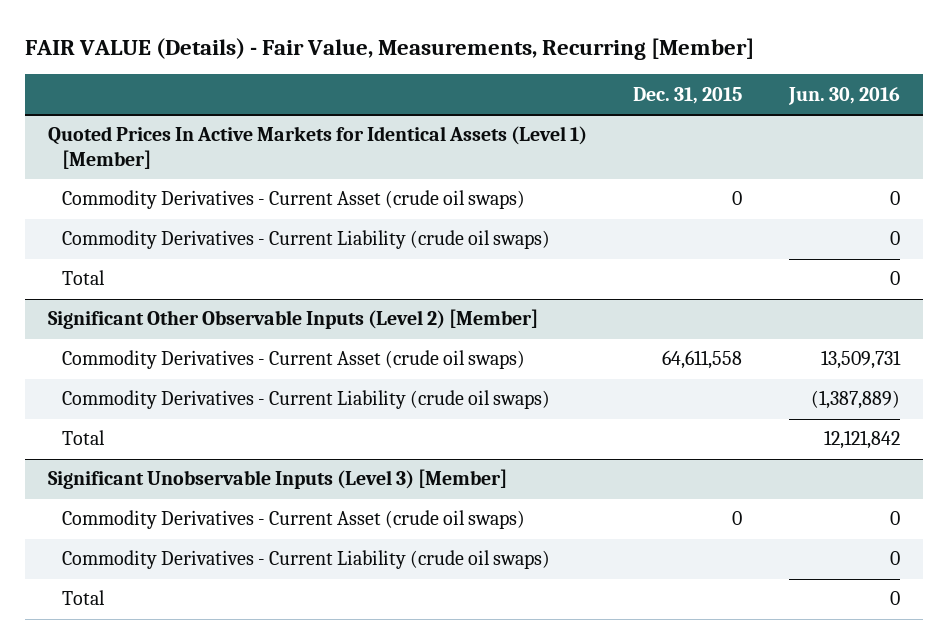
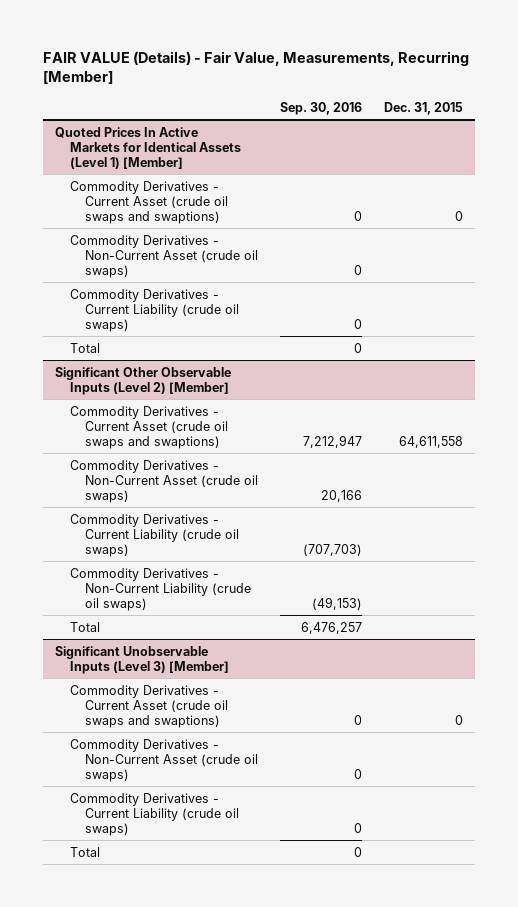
[787,86,900,105] Jun. 30, 2016 -> none
none -> [280,101,363,115] Sep. 30, 2016
[61,190,525,210] Commodity Derivatives - Current Asset (crude oil swaps) -> [69,180,228,224] Commodity Derivatives - Current Asset (crude oil swaps and swaptions)
none -> [69,234,258,278] Commodity Derivatives - Non-Current Asset (crude oil swaps)
[61,350,525,370] Commodity Derivatives - Current Asset (crude oil swaps) -> [69,405,228,449] Commodity Derivatives - Current Asset (crude oil swaps and swaptions)
none -> [69,459,258,503] Commodity Derivatives - Non-Current Asset (crude oil swaps)
none -> [69,567,251,611] Commodity Derivatives - Non-Current Liability (crude oil swaps)
[61,510,525,530] Commodity Derivatives - Current Asset (crude oil swaps) -> [69,684,228,728] Commodity Derivatives - Current Asset (crude oil swaps and swaptions)
none -> [69,738,258,782] Commodity Derivatives - Non-Current Asset (crude oil swaps)

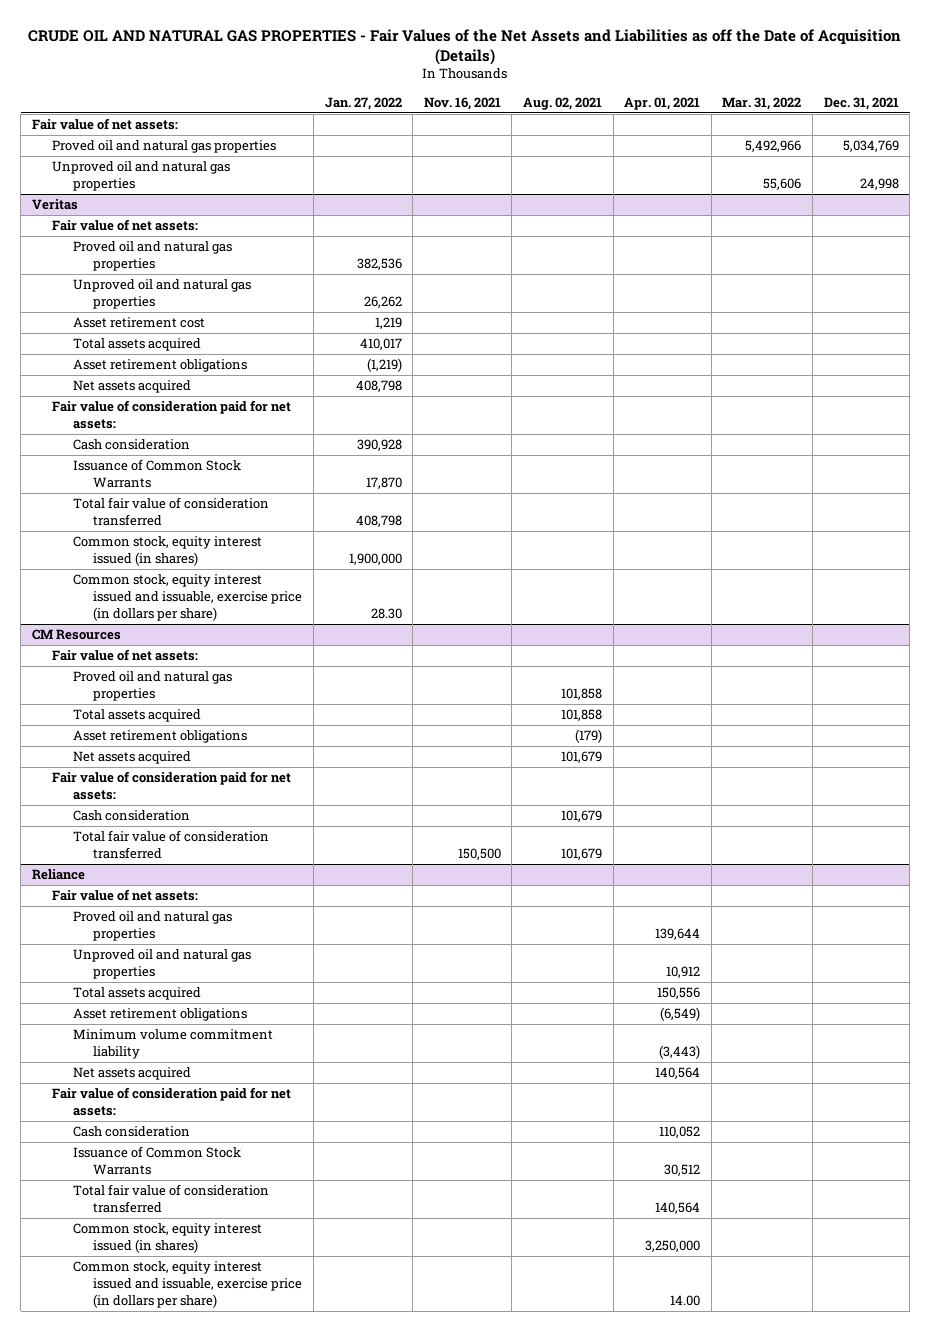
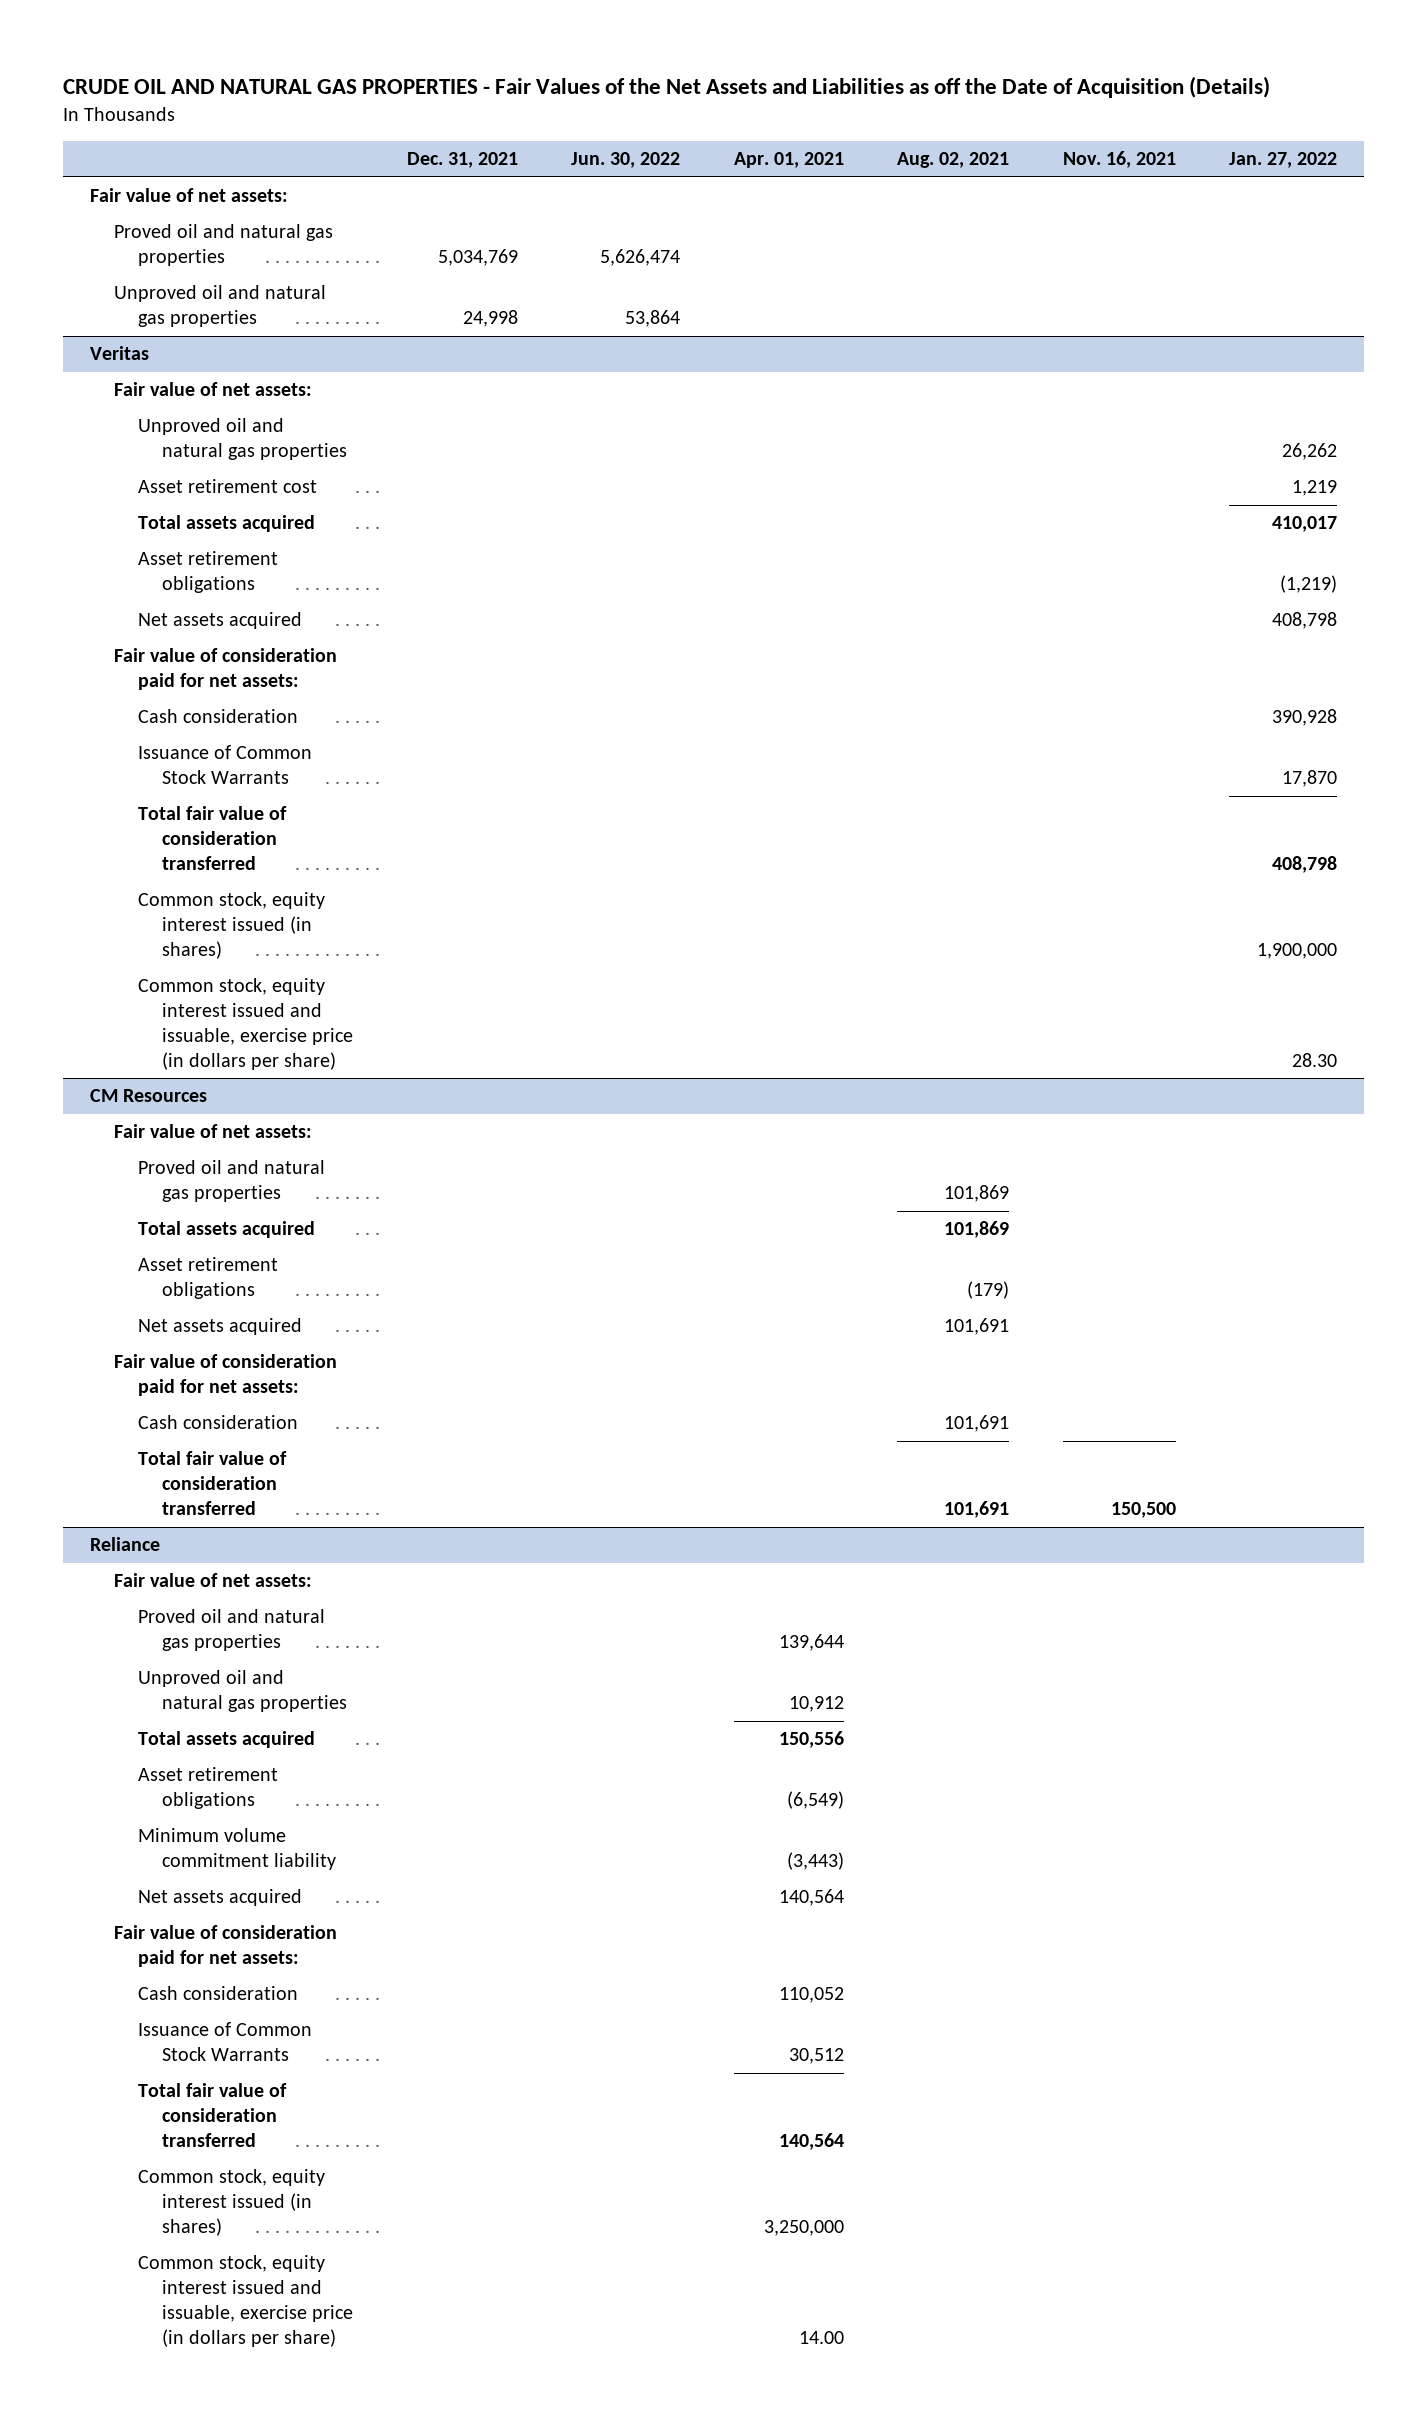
[722,96,802,110] Mar. 31, 2022 -> none
none -> [571,152,681,169] Jun. 30, 2022
[72,241,232,272] Proved oil and natural gas properties -> none
[560,688,602,701] 101,858 -> [944,1185,1010,1203] 101,869
[560,709,602,722] 101,858 -> [944,1221,1010,1239] 101,869
[560,751,602,764] 101,679 -> [944,1318,1010,1336] 101,691
[560,810,602,823] 101,679 -> [944,1415,1010,1433] 101,691
[560,848,602,861] 101,679 -> [944,1501,1010,1519] 101,691

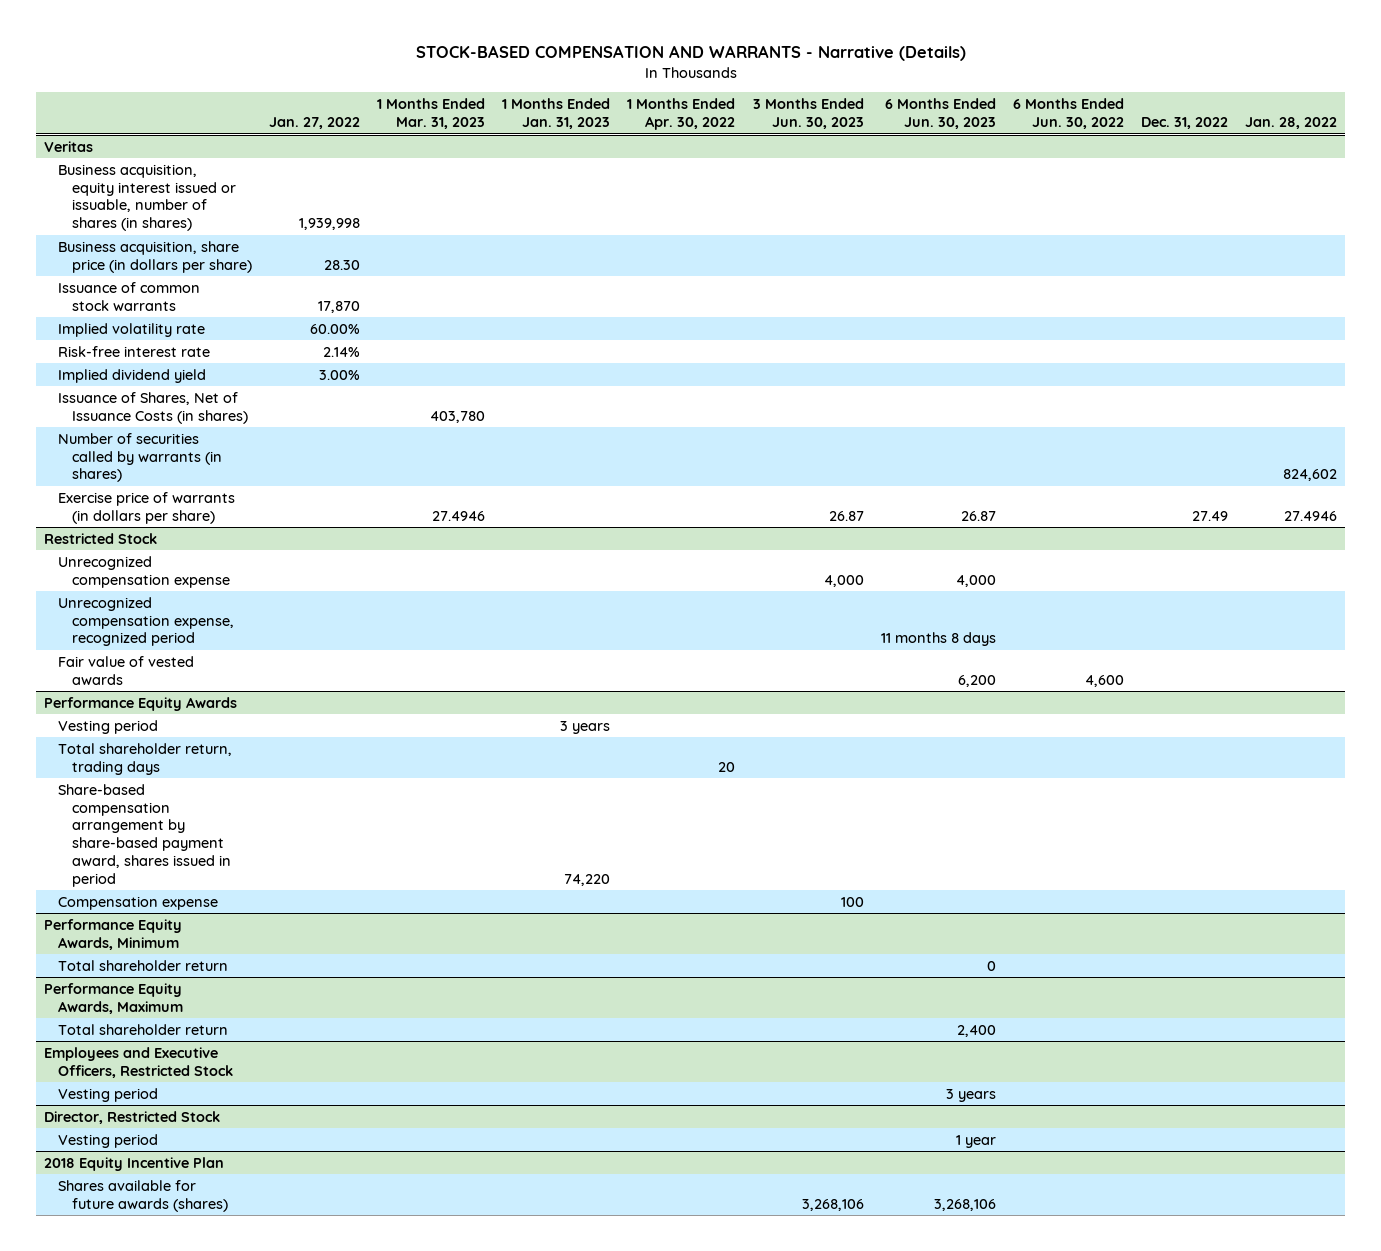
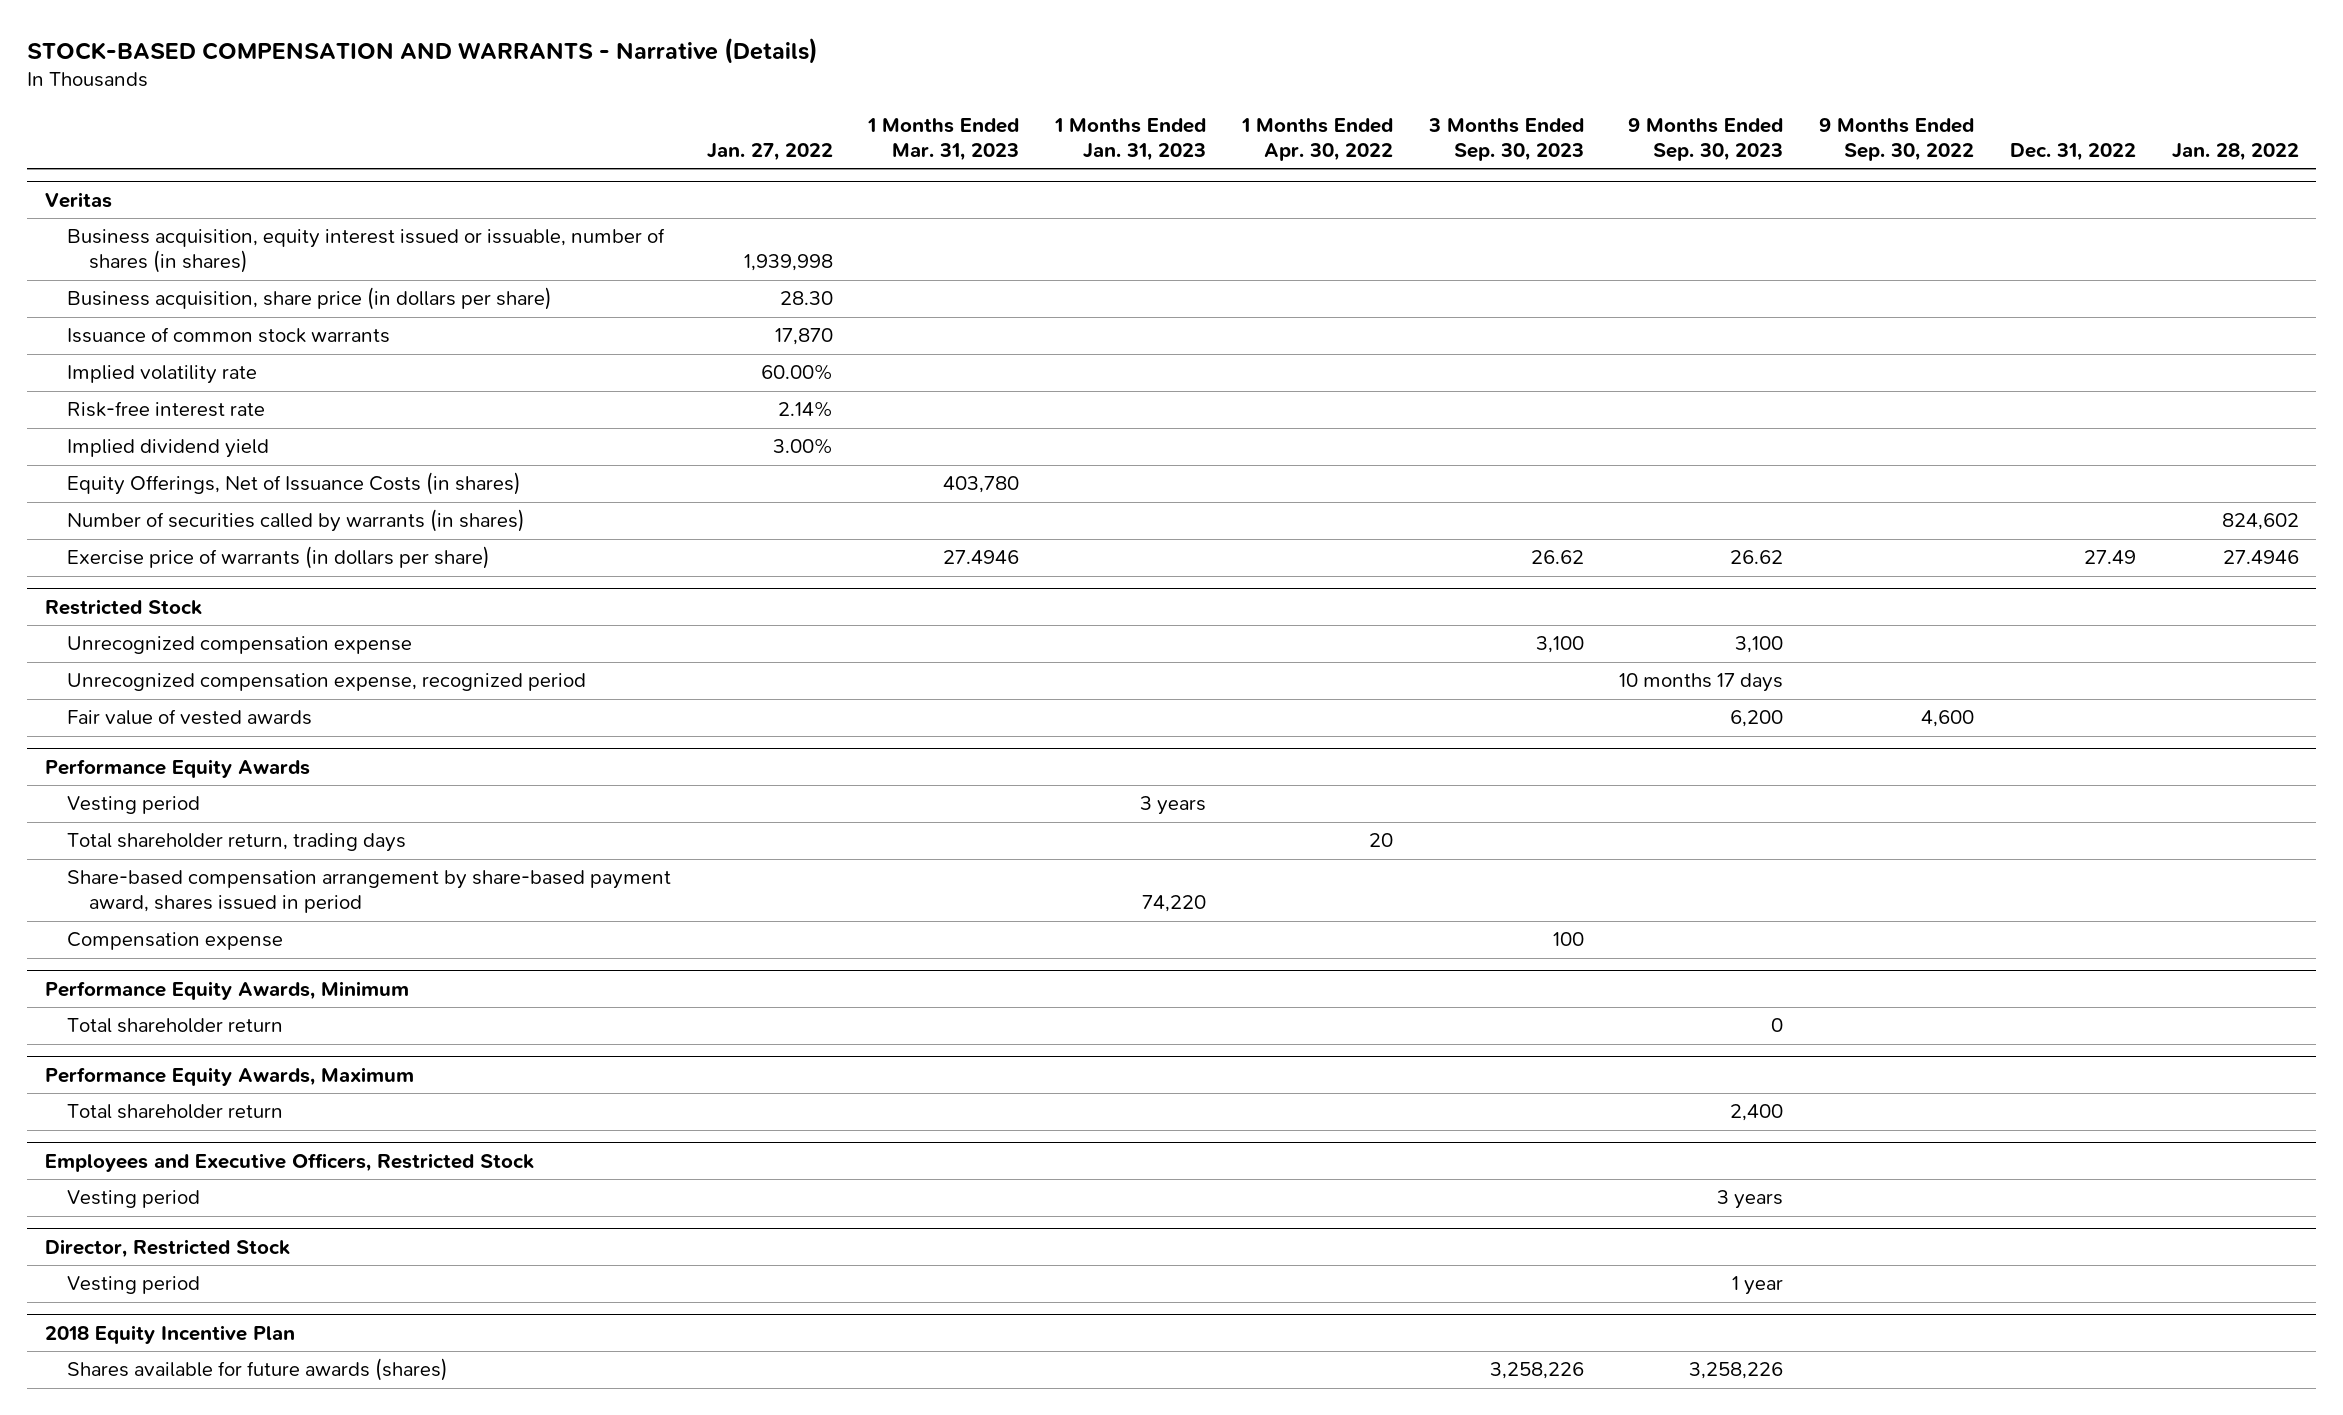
[752,98,864,130] 3 Months Ended Jun. 30, 2023 -> none
[884,98,996,130] 6 Months Ended Jun. 30, 2023 -> none
[1012,98,1124,130] 6 Months Ended Jun. 30, 2022 -> none
none -> [1427,118,1584,161] 3 Months Ended Sep. 30, 2023
none -> [1628,118,1784,161] 9 Months Ended Sep. 30, 2023
none -> [1819,118,1975,161] 9 Months Ended Sep. 30, 2022
[58,391,249,424] Issuance of Shares, Net of Issuance Costs (in shares) -> [66,472,521,496] Equity Offerings, Net of Issuance Costs (in shares)

